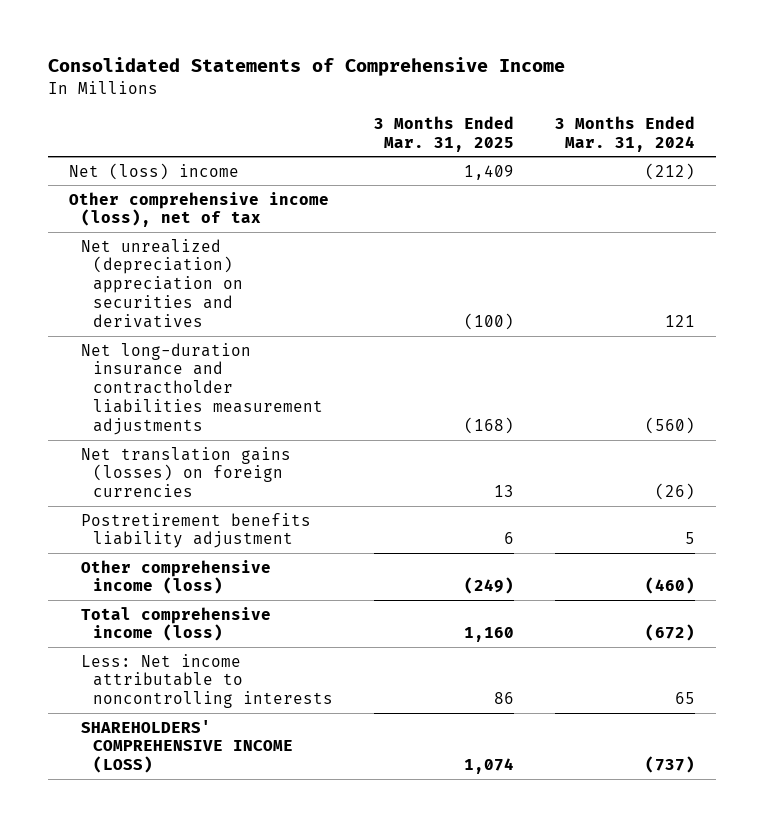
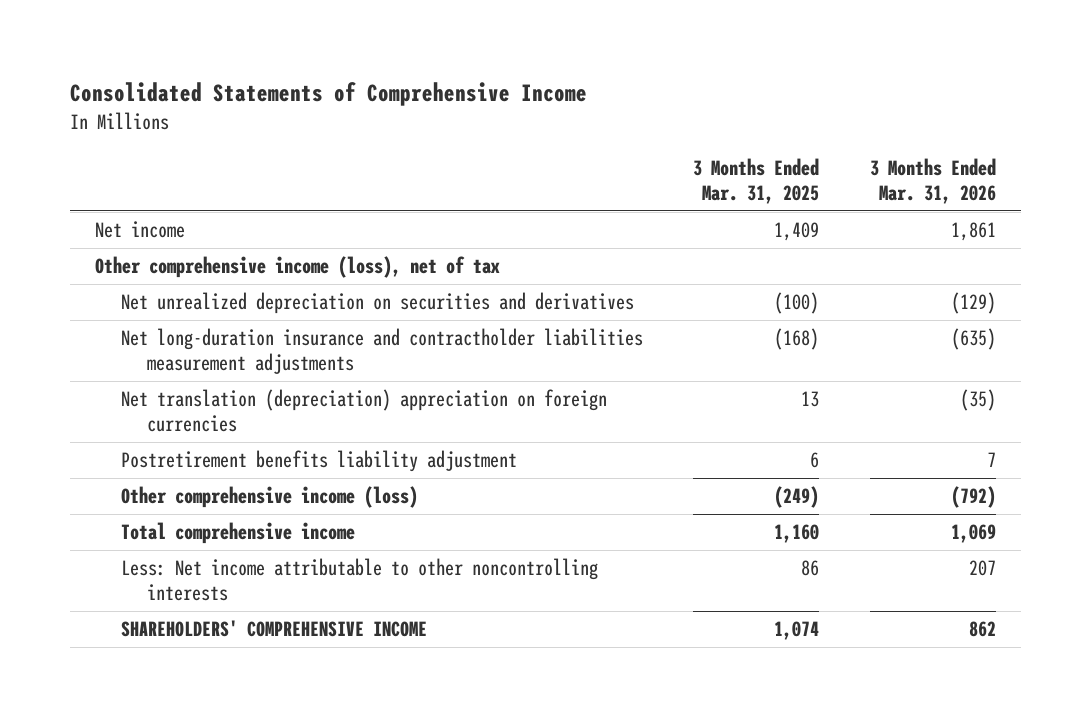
[555,115,696,152] 3 Months Ended Mar. 31, 2024 -> none
none -> [869,158,996,204] 3 Months Ended Mar. 31, 2026
[68,162,239,180] Net (loss) income -> [94,221,185,239] Net income
[80,238,243,328] Net unrealized (depreciation) appreciation on securities and derivatives -> [120,292,634,315] Net unrealized depreciation on securities and derivatives
[80,446,291,498] Net translation gains (losses) on foreign currencies -> [120,389,607,432] Net translation (depreciation) appreciation on foreign currencies
[80,606,271,642] Total comprehensive income (loss) -> [120,522,355,545] Total comprehensive income
[80,653,333,709] Less: Net income attributable to noncontrolling interests -> [120,558,598,601] Less: Net income attributable to other noncontrolling interests
[80,719,293,774] SHAREHOLDERS' COMPREHENSIVE INCOME (LOSS) -> [120,620,427,638] SHAREHOLDERS' COMPREHENSIVE INCOME

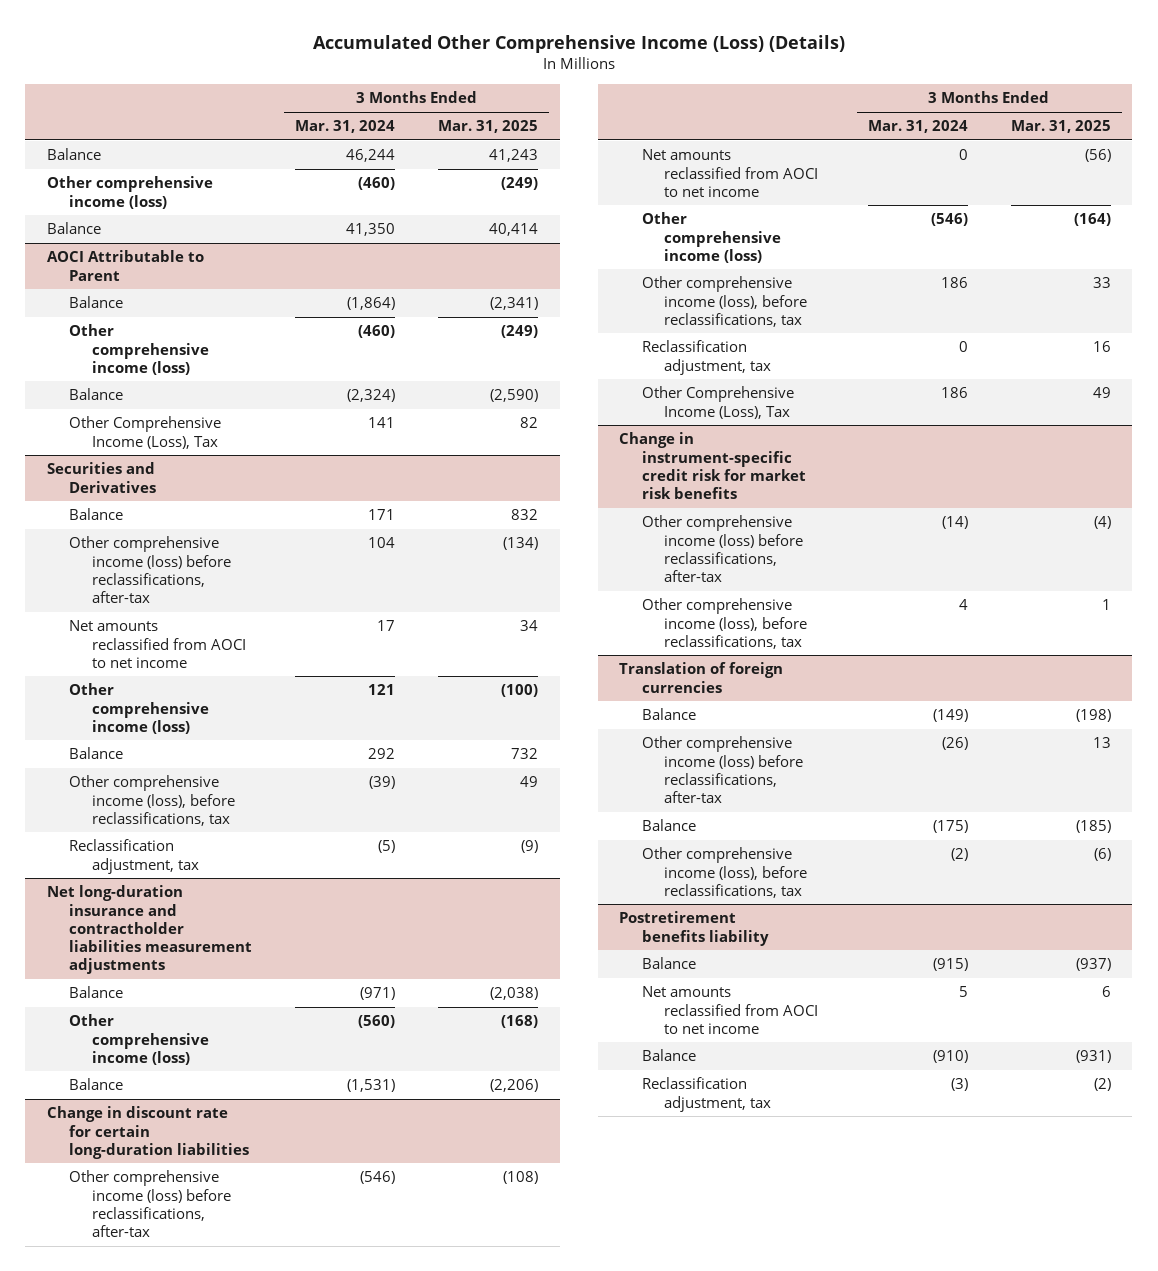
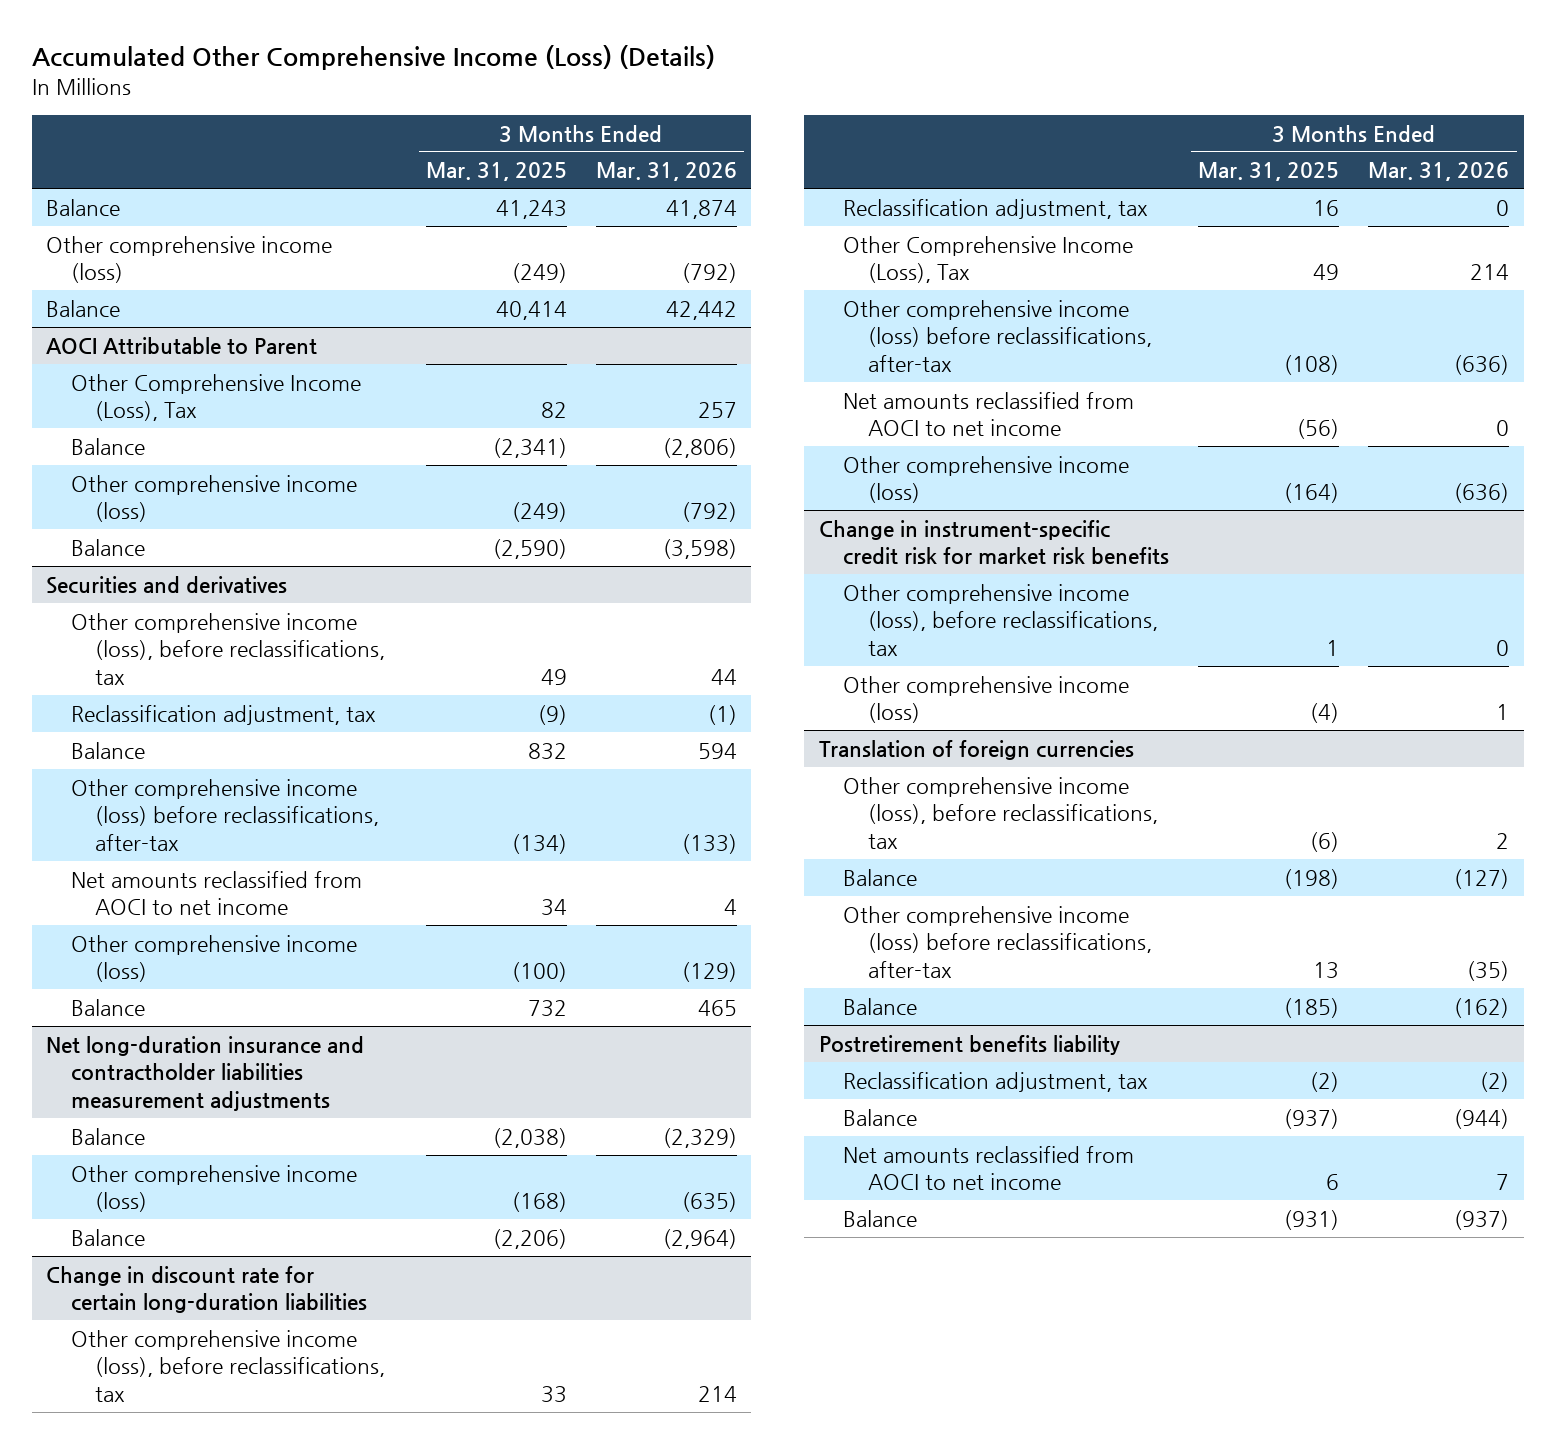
[295,120,396,134] Mar. 31, 2024 -> none
none -> [595,162,737,182] Mar. 31, 2026
[69,416,222,449] Other Comprehensive Income (Loss), Tax -> [70,373,361,422] Other Comprehensive Income (Loss), Tax
[46,462,157,493] Securities and Derivatives -> [46,575,288,594] Securities and derivatives
none -> [70,612,386,685] Other comprehensive income (loss), before reclassifications, tax
none -> [70,704,376,725] Reclassification adjustment, tax
[69,775,235,826] Other comprehensive income (loss), before reclassifications, tax -> none
[69,839,199,874] Reclassification adjustment, tax -> none
[69,1170,231,1238] Other comprehensive income (loss) before reclassifications, after-tax -> [843,299,1152,372] Other comprehensive income (loss) before reclassifications, after-tax
[641,149,819,197] Net amounts reclassified from AOCI to net income -> [843,391,1135,437] Net amounts reclassified from AOCI to net income
[641,212,782,263] Other comprehensive income (loss) -> [843,455,1130,504] Other comprehensive income (loss)
[641,515,804,583] Other comprehensive income (loss) before reclassifications, after-tax -> none
none -> [843,675,1130,724] Other comprehensive income (loss)
[641,847,808,898] Other comprehensive income (loss), before reclassifications, tax -> [843,776,1158,849] Other comprehensive income (loss), before reclassifications, tax
[641,1077,772,1112] Reclassification adjustment, tax -> [843,1071,1149,1092] Reclassification adjustment, tax

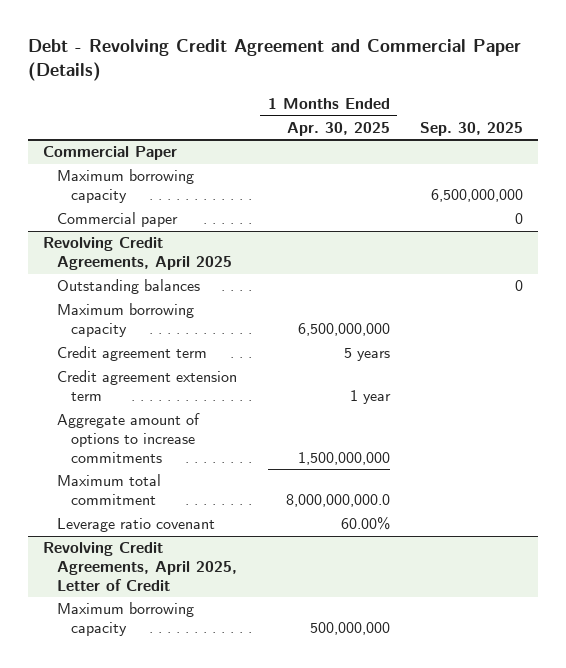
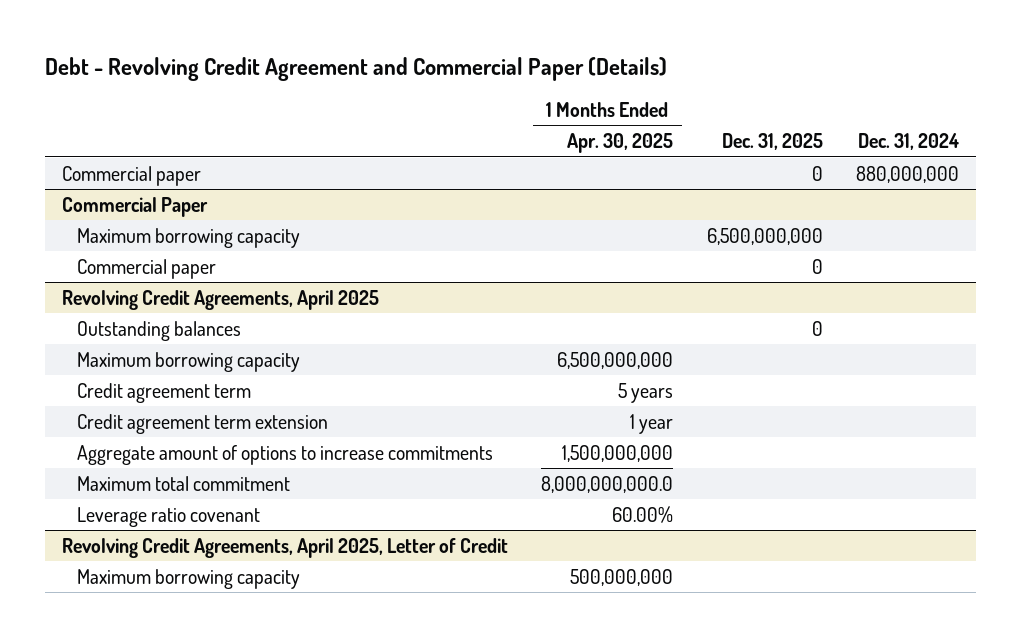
[419,121,523,136] Sep. 30, 2025 -> none
none -> [721,133,823,151] Dec. 31, 2025
none -> [858,133,960,151] Dec. 31, 2024
none -> [61,165,201,186] Commercial paper
[57,370,238,402] Credit agreement extension term -> [76,413,328,434] Credit agreement term extension

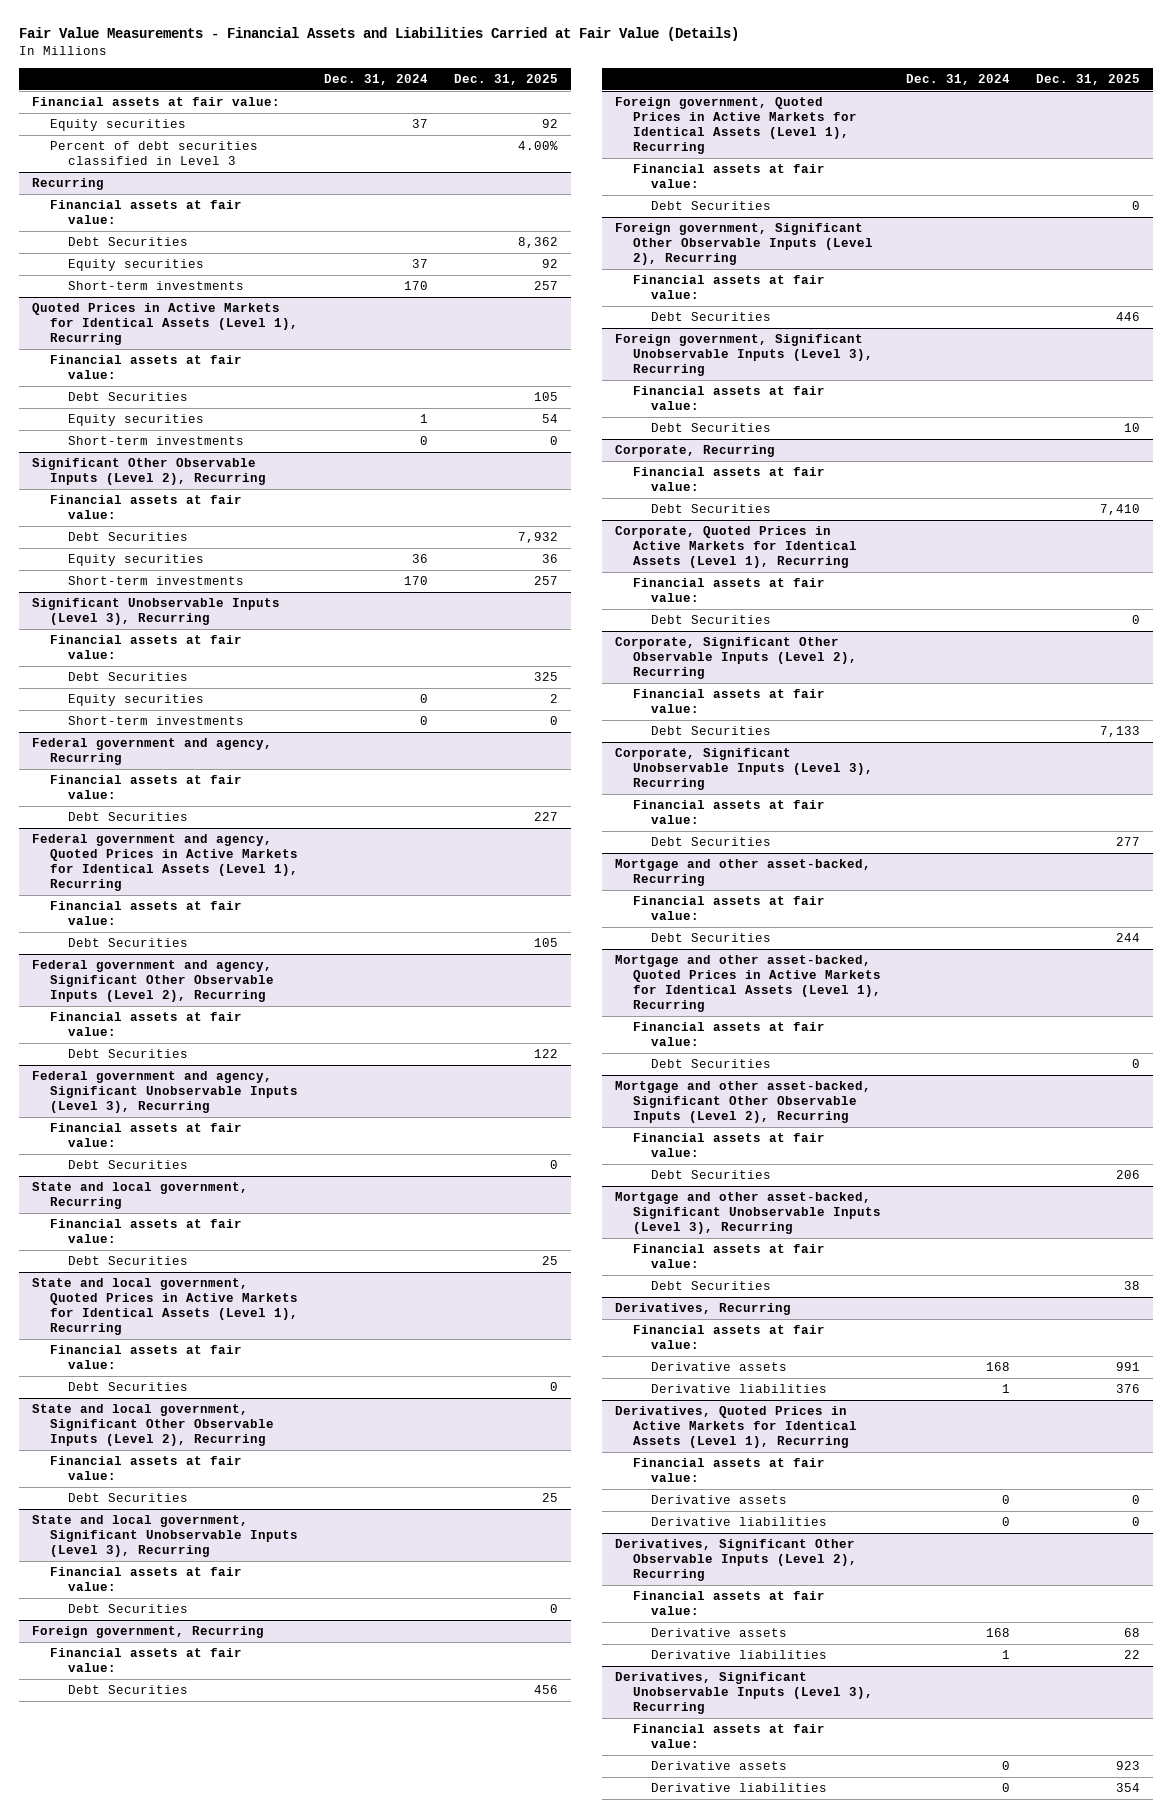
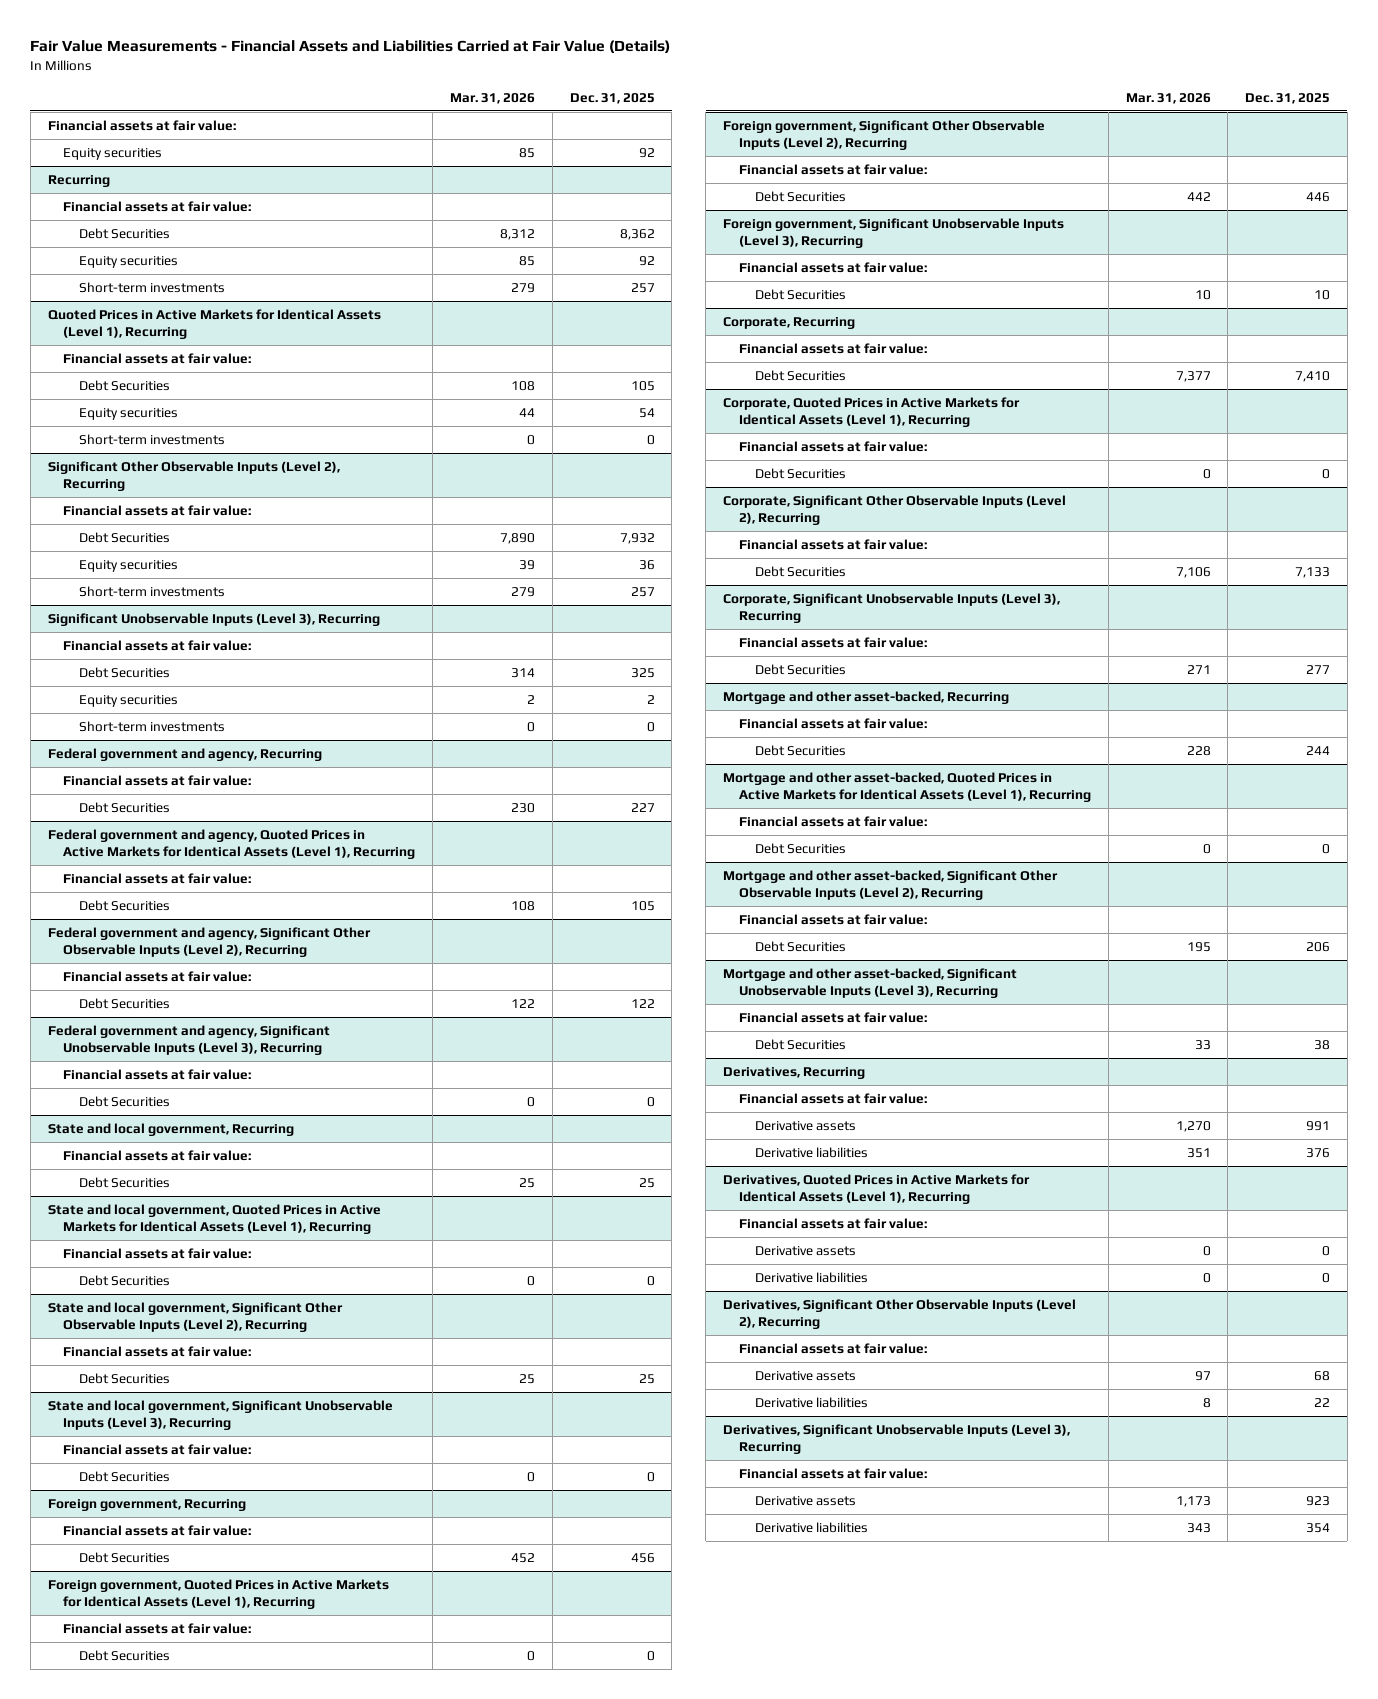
[324,73,429,85] Dec. 31, 2024 -> none
none -> [449,92,535,104] Mar. 31, 2026
[50,141,259,165] Percent of debt securities classified in Level 3 -> none

